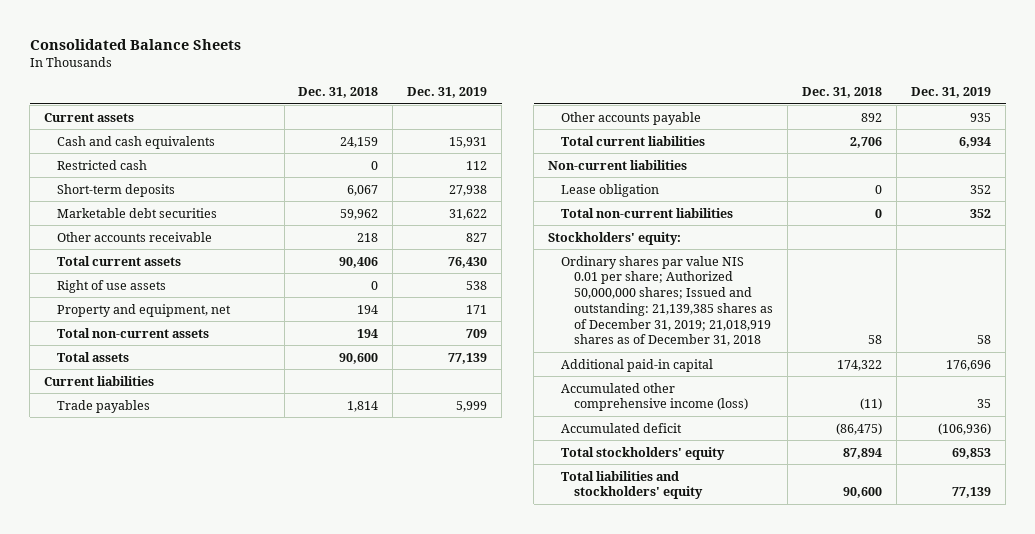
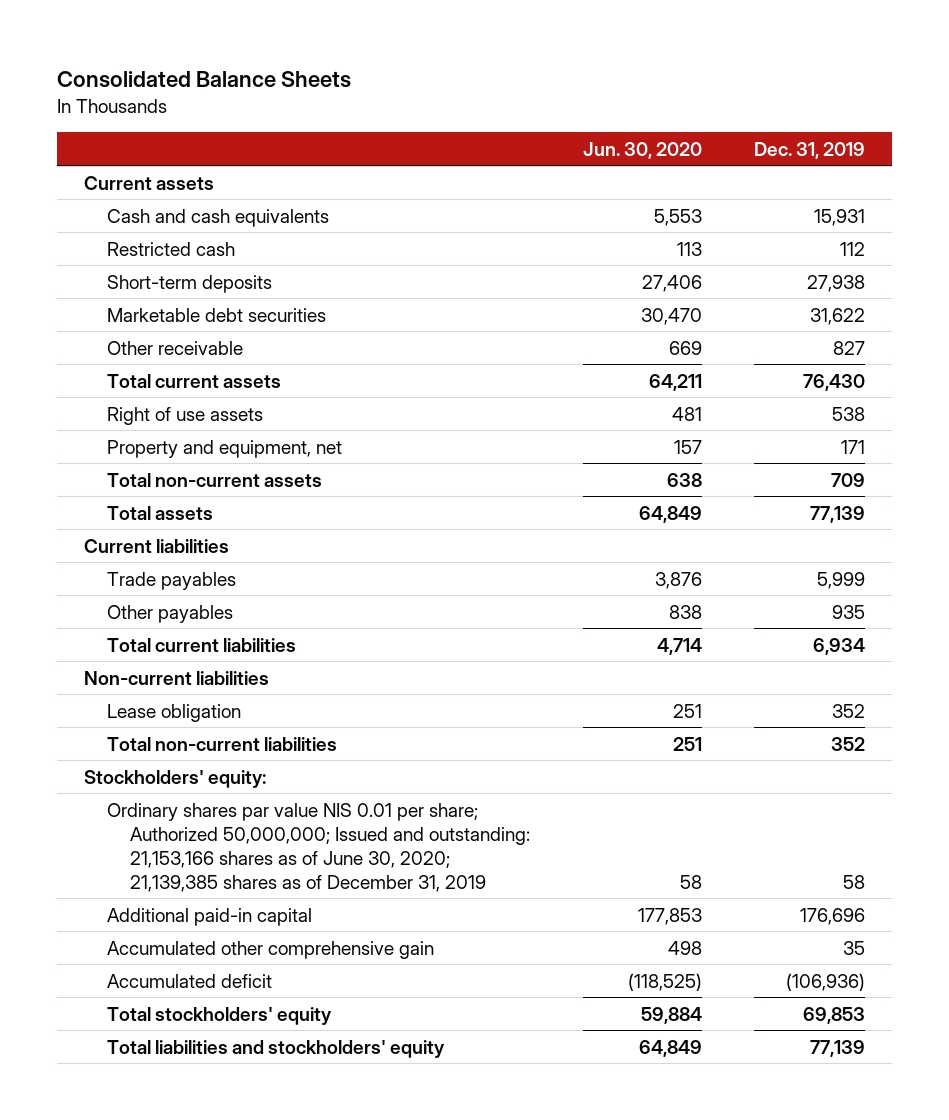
[298,87,379,99] Dec. 31, 2018 -> none
none -> [582,141,702,159] Jun. 30, 2020
[57,231,213,242] Other accounts receivable -> [107,340,244,355] Other receivable
[561,111,702,125] Other accounts payable -> [107,604,234,623] Other payables
[561,255,774,347] Ordinary shares par value NIS 0.01 per share; Authorized 50,000,000 shares; Issued and outstanding: 21,139,385 shares as of December 31, 2019; 21,018,919 shares as of December 31, 2018 -> [107,802,531,892] Ordinary shares par value NIS 0.01 per share; Authorized 50,000,000; Issued and outstanding: 21,153,166 shares as of June 30, 2020; 21,139,385 shares as of December 31, 2019
[561,382,749,412] Accumulated other comprehensive income (loss) -> [107,940,435,959] Accumulated other comprehensive gain

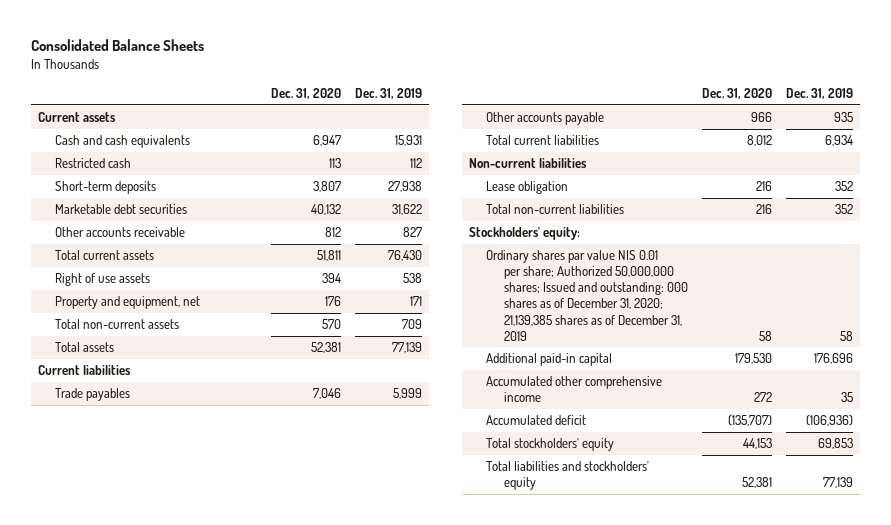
[582,141,702,159] Jun. 30, 2020 -> none
none -> [270,88,341,100] Dec. 31, 2020
[107,340,244,355] Other receivable -> [55,227,186,238] Other accounts receivable
[107,604,234,623] Other payables -> [486,112,605,126] Other accounts payable
[107,802,531,892] Ordinary shares par value NIS 0.01 per share; Authorized 50,000,000; Issued and outstanding: 21,153,166 shares as of June 30, 2020; 21,139,385 shares as of December 31, 2019 -> [486,250,688,341] Ordinary shares par value NIS 0.01 per share; Authorized 50,000,000 shares; Issued and outstanding: 000 shares as of December 31, 2020; 21,139,385 shares as of December 31, 2019
[107,940,435,959] Accumulated other comprehensive gain -> [486,376,663,403] Accumulated other comprehensive income

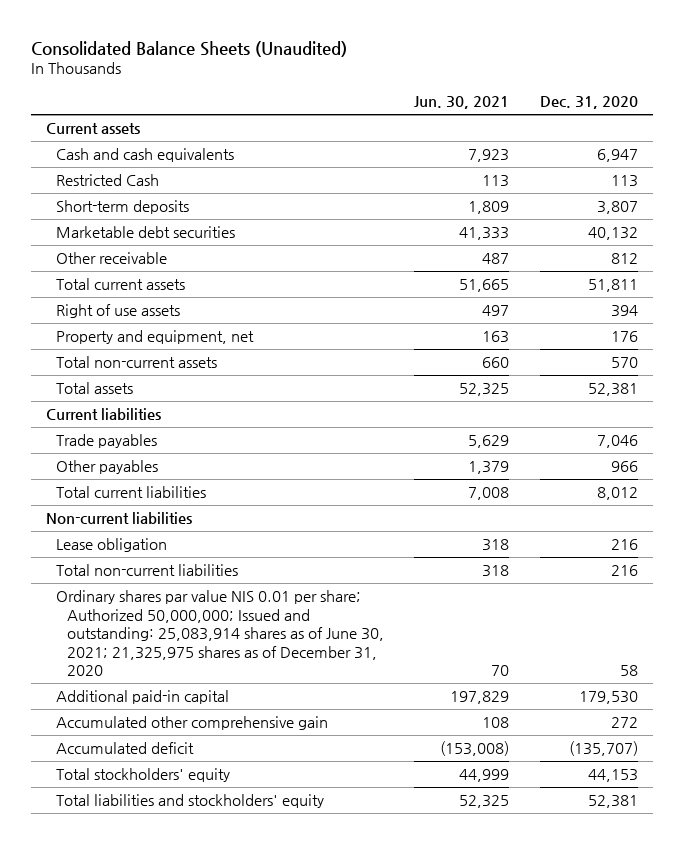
[30,39,204,52] Consolidated Balance Sheets -> [30,40,347,57] Consolidated Balance Sheets (Unaudited)
[354,88,422,100] Dec. 31, 2019 -> none
none -> [414,96,510,110] Jun. 30, 2021
[55,158,132,169] Restricted cash -> [56,174,160,187] Restricted Cash
[55,227,186,238] Other accounts receivable -> [56,252,168,265] Other receivable
[486,112,605,126] Other accounts payable -> [56,460,159,475] Other payables
[468,227,580,241] Stockholders' equity: -> none
[486,250,688,341] Ordinary shares par value NIS 0.01 per share; Authorized 50,000,000 shares; Issued and outstanding: 000 shares as of December 31, 2020; 21,139,385 shares as of December 31, 2019 -> [56,590,384,677] Ordinary shares par value NIS 0.01 per share; Authorized 50,000,000; Issued and outstanding: 25,083,914 shares as of June 30, 2021; 21,325,975 shares as of December 31, 2020
[486,376,663,403] Accumulated other comprehensive income -> [56,716,329,731] Accumulated other comprehensive gain

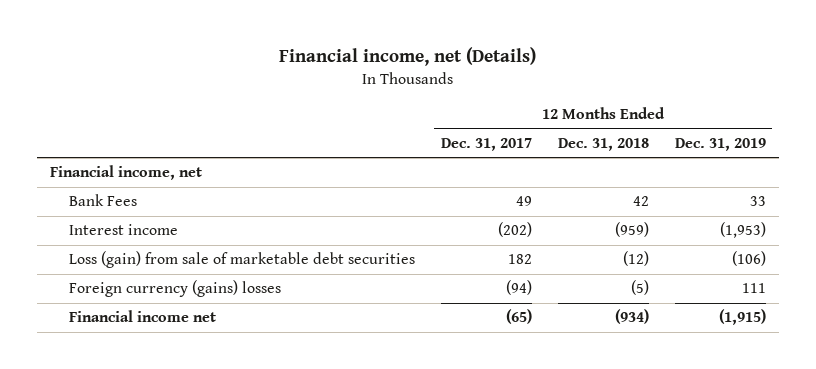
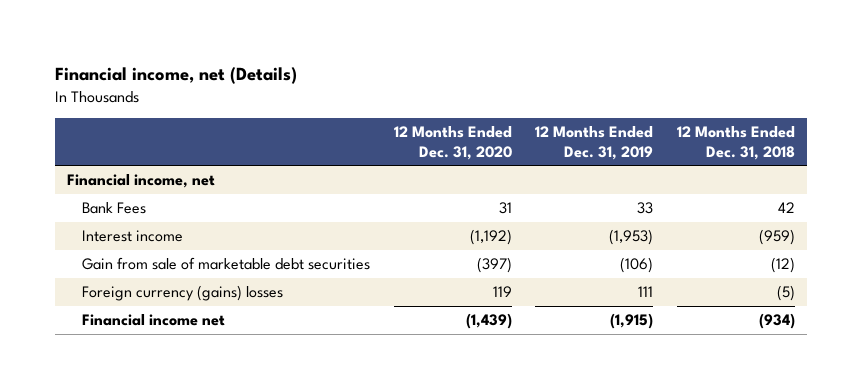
[440,137,532,151] Dec. 31, 2017 -> none
none -> [393,125,512,160] 12 Months Ended Dec. 31, 2020
[68,251,415,269] Loss (gain) from sale of marketable debt securities -> [82,257,371,271] Gain from sale of marketable debt securities

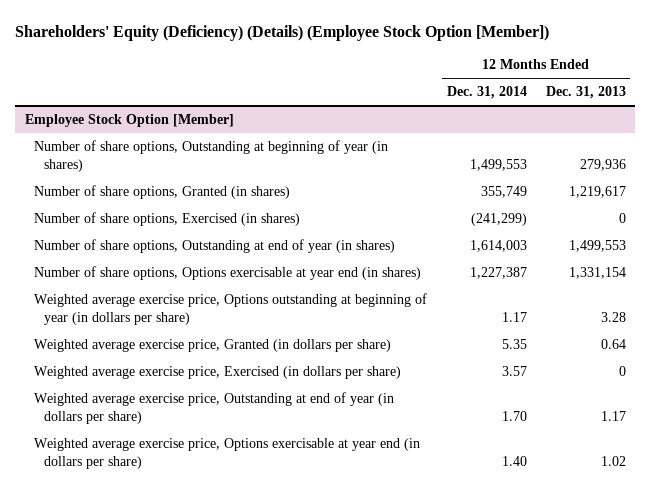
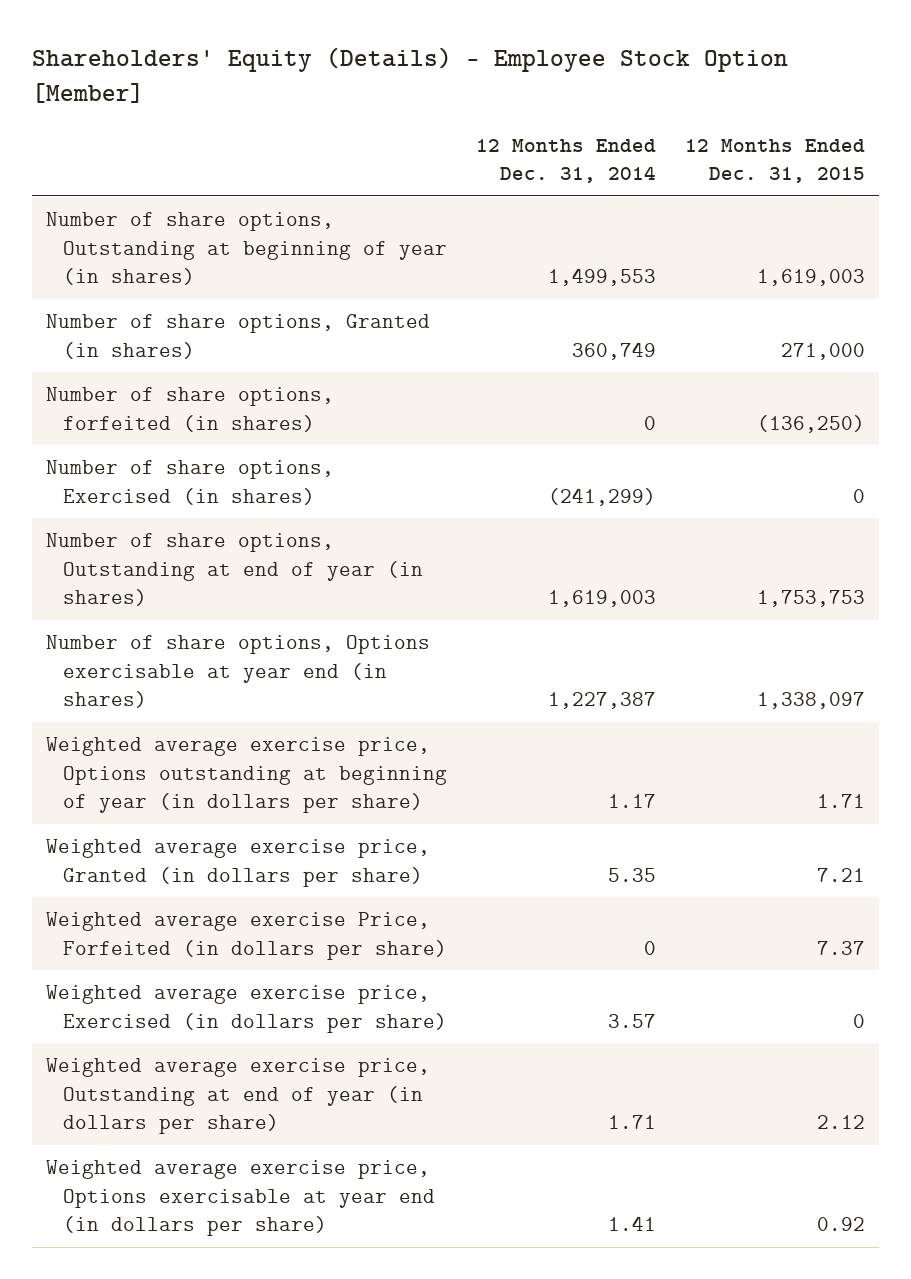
[15,24,550,41] Shareholders' Equity (Deficiency) (Details) (Employee Stock Option [Member]) -> [31,47,788,103] Shareholders' Equity (Details) - Employee Stock Option [Member]
[545,86,626,100] Dec. 31, 2013 -> none
none -> [684,138,865,184] 12 Months Ended Dec. 31, 2015
[24,114,234,128] Employee Stock Option [Member] -> none
[480,186,527,199] 355,749 -> [571,341,656,360] 360,749
none -> [46,386,335,432] Number of share options, forfeited (in shares)
[469,240,527,253] 1,614,003 -> [547,590,656,608] 1,619,003
none -> [46,911,448,960] Weighted average exercise Price, Forfeited (in dollars per share)
[501,410,527,421] 1.70 -> [607,1115,656,1130] 1.71
[501,455,527,466] 1.40 -> [607,1216,656,1232] 1.41

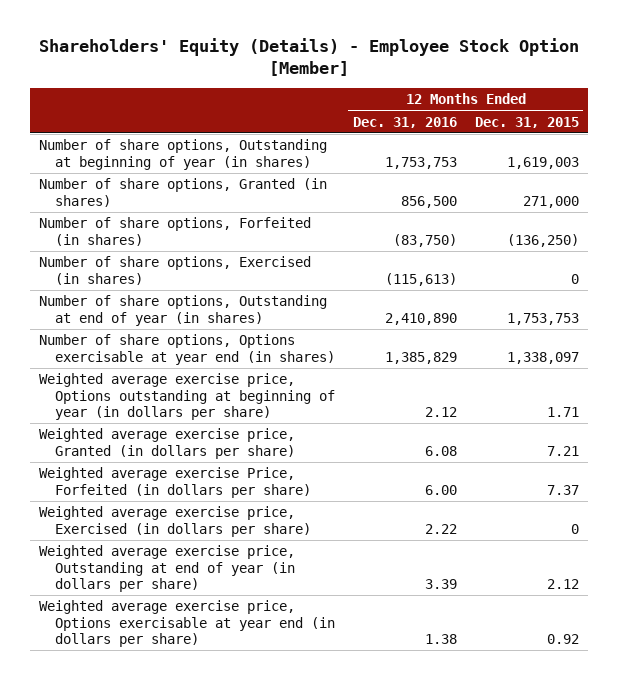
[475,138,656,184] 12 Months Ended Dec. 31, 2014 -> none
none -> [352,116,457,128] Dec. 31, 2016
[46,386,335,432] Number of share options, forfeited (in shares) -> [38,217,311,246] Number of share options, Forfeited (in shares)

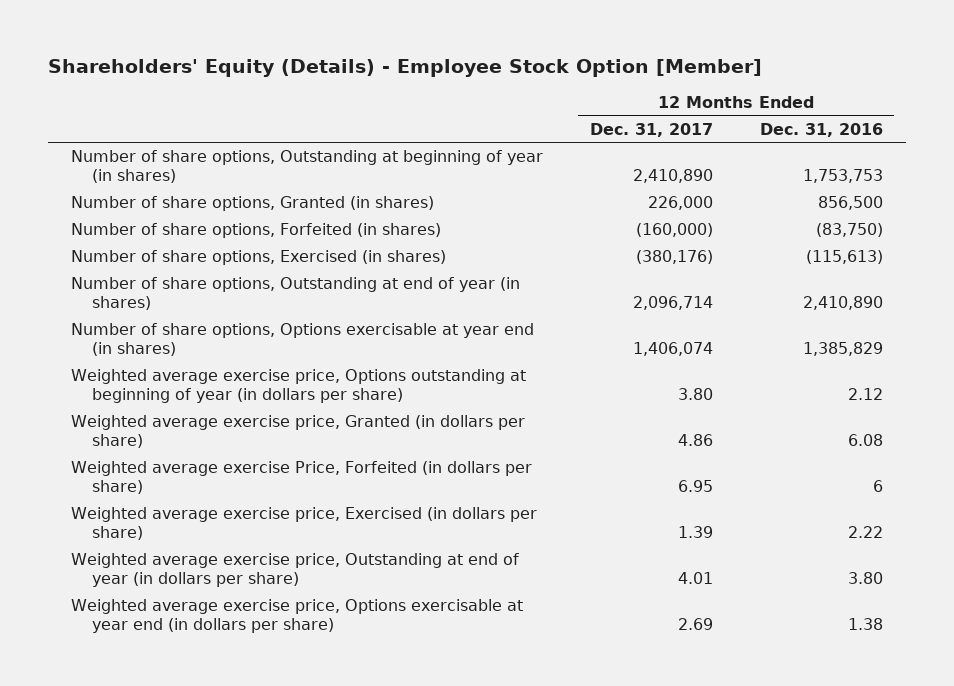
[474,116,579,128] Dec. 31, 2015 -> none
none -> [589,122,713,137] Dec. 31, 2017
[424,484,457,495] 6.00 -> [872,480,883,493] 6
[424,579,457,590] 3.39 -> [847,572,883,585] 3.80

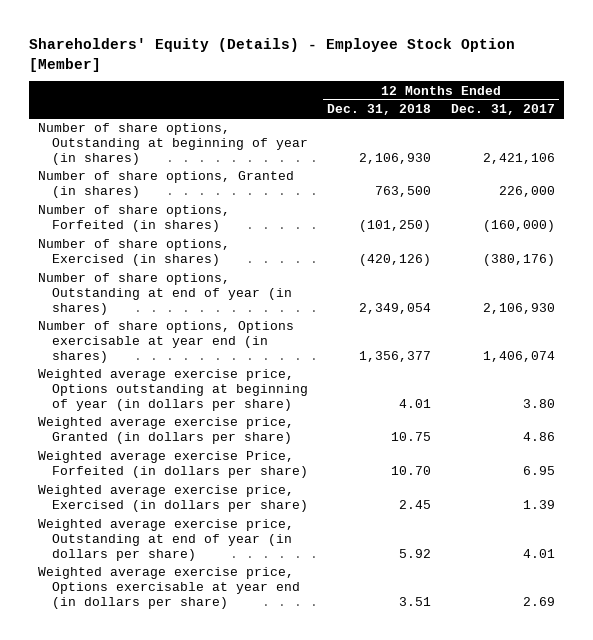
[759,122,883,137] Dec. 31, 2016 -> none
none -> [327,104,432,116] Dec. 31, 2018
[632,169,713,184] 2,410,890 -> [482,153,555,165] 2,421,106
[632,296,713,311] 2,096,714 -> [482,303,555,315] 2,106,930

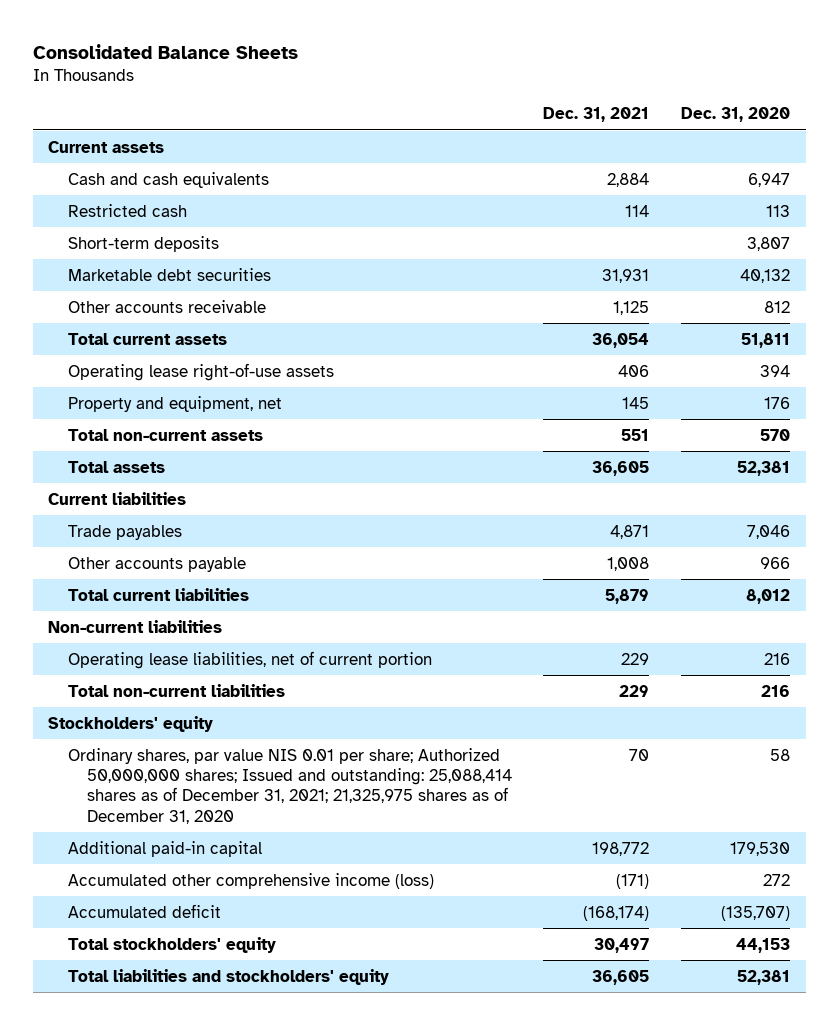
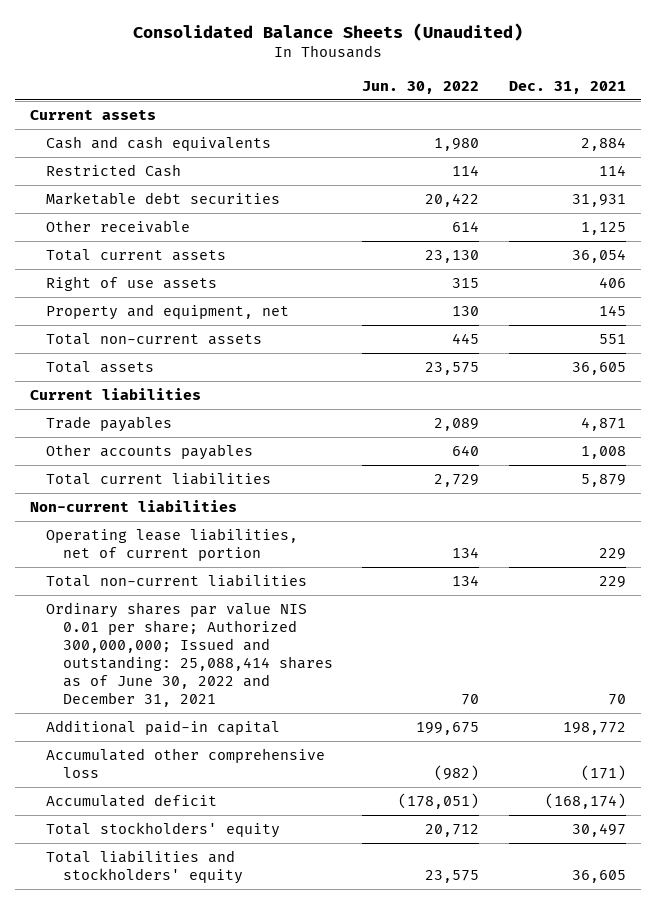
[32,43,298,59] Consolidated Balance Sheets -> [132,22,523,41] Consolidated Balance Sheets (Unaudited)
[681,107,791,123] Dec. 31, 2020 -> none
none -> [362,80,480,94] Jun. 30, 2022
[67,235,219,252] Short-term deposits -> none
[67,203,187,217] Restricted cash -> [46,164,182,178] Restricted Cash
[67,299,266,313] Other accounts receivable -> [46,220,191,234] Other receivable
[67,362,334,381] Operating lease right-of-use assets -> [46,276,218,292] Right of use assets
[67,556,246,572] Other accounts payable -> [46,444,254,461] Other accounts payables
[48,715,214,732] Stockholders' equity -> none
[67,747,512,824] Ordinary shares, par value NIS 0.01 per share; Authorized 50,000,000 shares; Issued and outstanding: 25,088,414 shares as of December 31, 2021; 21,325,975 shares as of December 31, 2020 -> [46,602,333,707] Ordinary shares par value NIS 0.01 per share; Authorized 300,000,000; Issued and outstanding: 25,088,414 shares as of June 30, 2022 and December 31, 2021
[67,872,434,889] Accumulated other comprehensive income (loss) -> [46,748,326,779] Accumulated other comprehensive loss

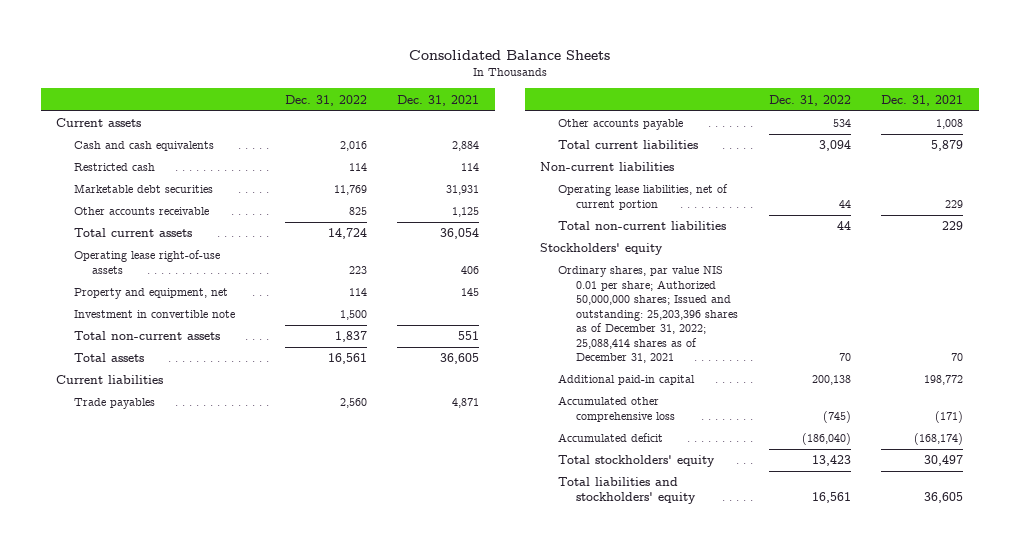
[132,22,523,41] Consolidated Balance Sheets (Unaudited) -> [408,49,610,60] Consolidated Balance Sheets
[362,80,480,94] Jun. 30, 2022 -> none
none -> [284,94,367,106] Dec. 31, 2022
[46,164,182,178] Restricted Cash -> [74,163,156,172] Restricted cash
[46,220,191,234] Other receivable -> [74,207,210,216] Other accounts receivable
[46,276,218,292] Right of use assets -> [74,250,221,274] Operating lease right-of-use assets
none -> [74,310,236,319] Investment in convertible note
[46,444,254,461] Other accounts payables -> [558,119,684,131] Other accounts payable
none -> [540,243,664,256] Stockholders' equity
[46,602,333,707] Ordinary shares par value NIS 0.01 per share; Authorized 300,000,000; Issued and outstanding: 25,088,414 shares as of June 30, 2022 and December 31, 2021 -> [558,266,739,364] Ordinary shares, par value NIS 0.01 per share; Authorized 50,000,000 shares; Issued and outstanding: 25,203,396 shares as of December 31, 2022; 25,088,414 shares as of December 31, 2021

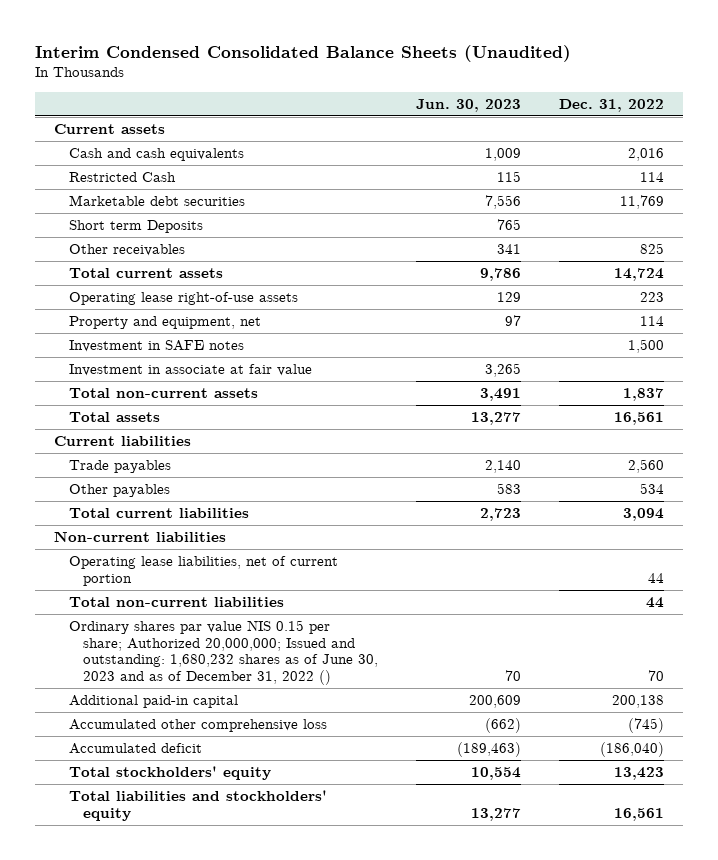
[408,49,610,60] Consolidated Balance Sheets -> [35,44,572,62] Interim Condensed Consolidated Balance Sheets (Unaudited)
[397,94,480,106] Dec. 31, 2021 -> none
none -> [416,98,522,112] Jun. 30, 2023
[74,163,156,172] Restricted cash -> [68,172,176,183] Restricted Cash
none -> [68,220,203,234] Short term Deposits
[74,207,210,216] Other accounts receivable -> [68,244,185,257] Other receivables
[74,310,236,319] Investment in convertible note -> none
none -> [68,340,244,353] Investment in SAFE notes
none -> [68,364,312,377] Investment in associate at fair value
[558,119,684,131] Other accounts payable -> [68,484,170,498] Other payables
[540,243,664,256] Stockholders' equity -> none
[558,266,739,364] Ordinary shares, par value NIS 0.01 per share; Authorized 50,000,000 shares; Issued and outstanding: 25,203,396 shares as of December 31, 2022; 25,088,414 shares as of December 31, 2021 -> [68,620,378,685] Ordinary shares par value NIS 0.15 per share; Authorized 20,000,000; Issued and outstanding: 1,680,232 shares as of June 30, 2023 and as of December 31, 2022 ()

